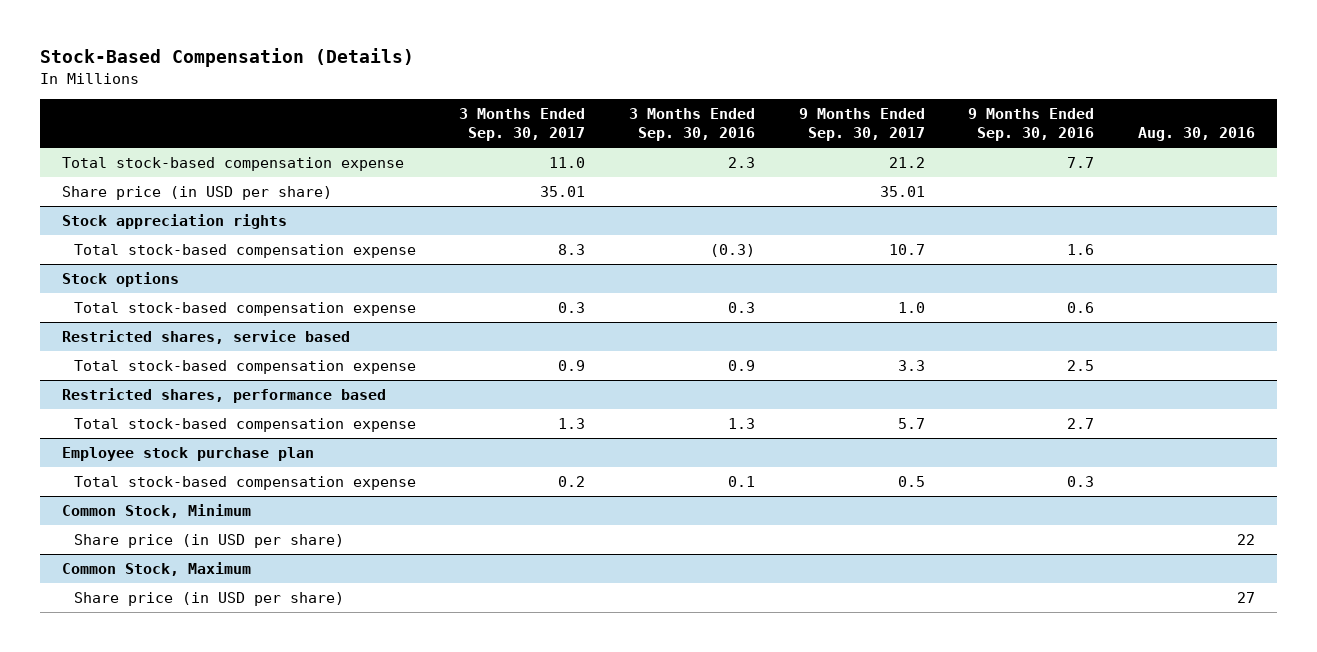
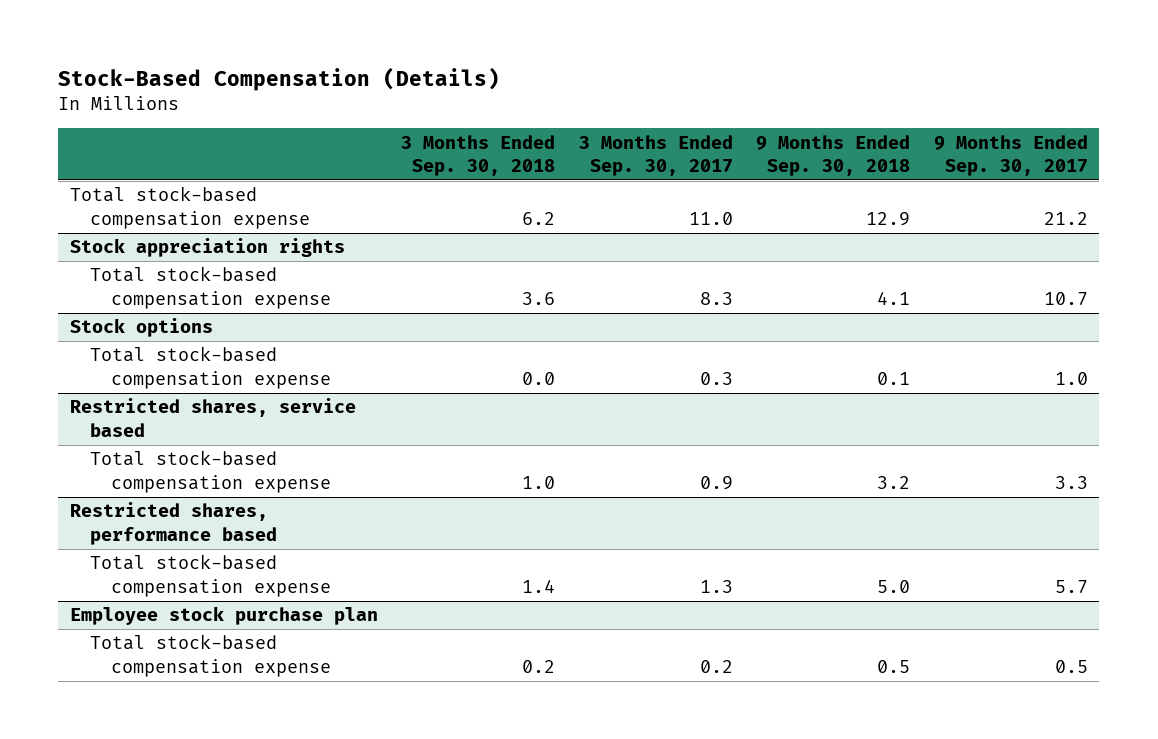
[629,108,756,142] 3 Months Ended Sep. 30, 2016 -> none
[968,108,1095,142] 9 Months Ended Sep. 30, 2016 -> none
[1138,127,1256,142] Aug. 30, 2016 -> none
none -> [401,134,556,177] 3 Months Ended Sep. 30, 2018
none -> [756,134,911,177] 9 Months Ended Sep. 30, 2018
[61,186,332,201] Share price (in USD per share) -> none
[61,504,251,519] Common Stock, Minimum -> none
[73,534,344,549] Share price (in USD per share) -> none
[61,562,251,577] Common Stock, Maximum -> none
[73,592,344,607] Share price (in USD per share) -> none

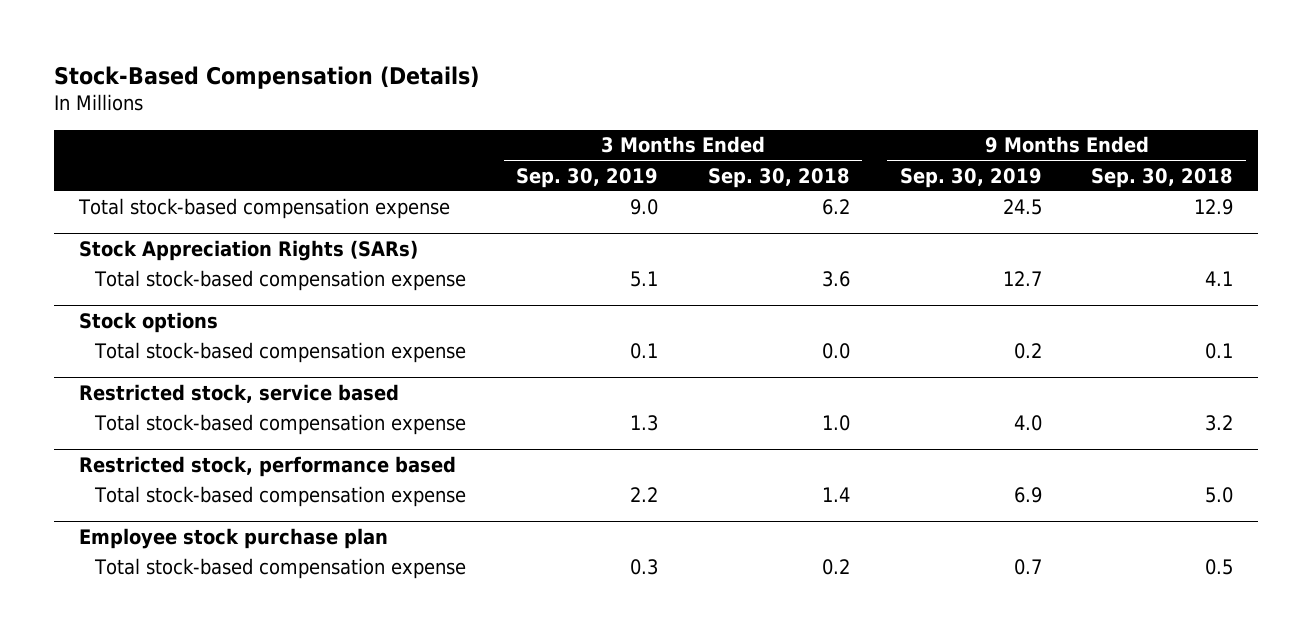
[578,134,733,177] 3 Months Ended Sep. 30, 2017 -> none
[933,134,1088,177] 9 Months Ended Sep. 30, 2017 -> none
none -> [516,167,659,188] Sep. 30, 2019
none -> [899,167,1042,188] Sep. 30, 2019
[69,238,345,258] Stock appreciation rights -> [78,239,418,261] Stock Appreciation Rights (SARs)
[69,398,356,437] Restricted shares, service based -> [78,383,399,403] Restricted stock, service based
[69,502,278,545] Restricted shares, performance based -> [78,455,456,477] Restricted stock, performance based

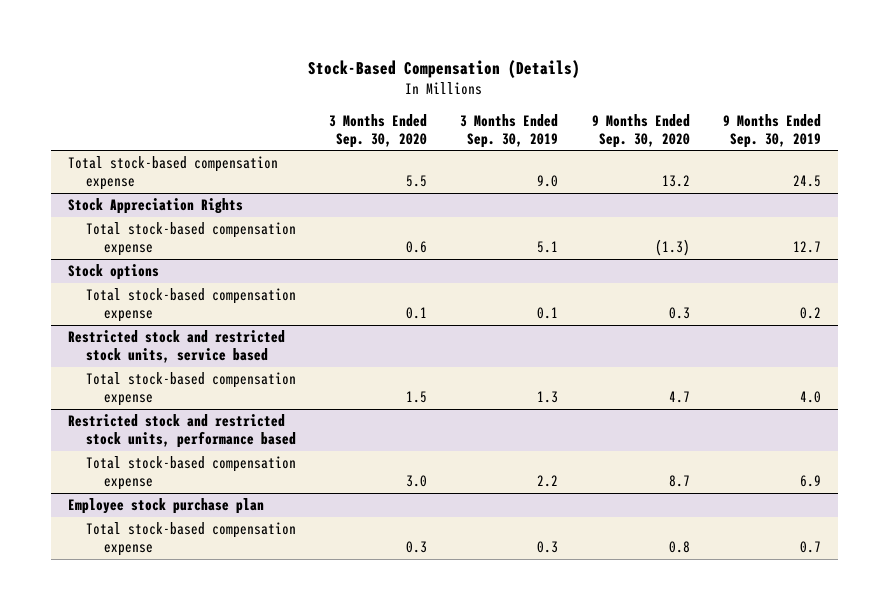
[707,167,850,188] Sep. 30, 2018 -> none
[1091,167,1234,188] Sep. 30, 2018 -> none
none -> [329,113,428,148] 3 Months Ended Sep. 30, 2020
none -> [591,113,690,148] 9 Months Ended Sep. 30, 2020
[78,239,418,261] Stock Appreciation Rights (SARs) -> [67,198,243,215] Stock Appreciation Rights
[78,383,399,403] Restricted stock, service based -> [67,330,285,364] Restricted stock and restricted stock units, service based
[78,455,456,477] Restricted stock, performance based -> [67,414,296,449] Restricted stock and restricted stock units, performance based

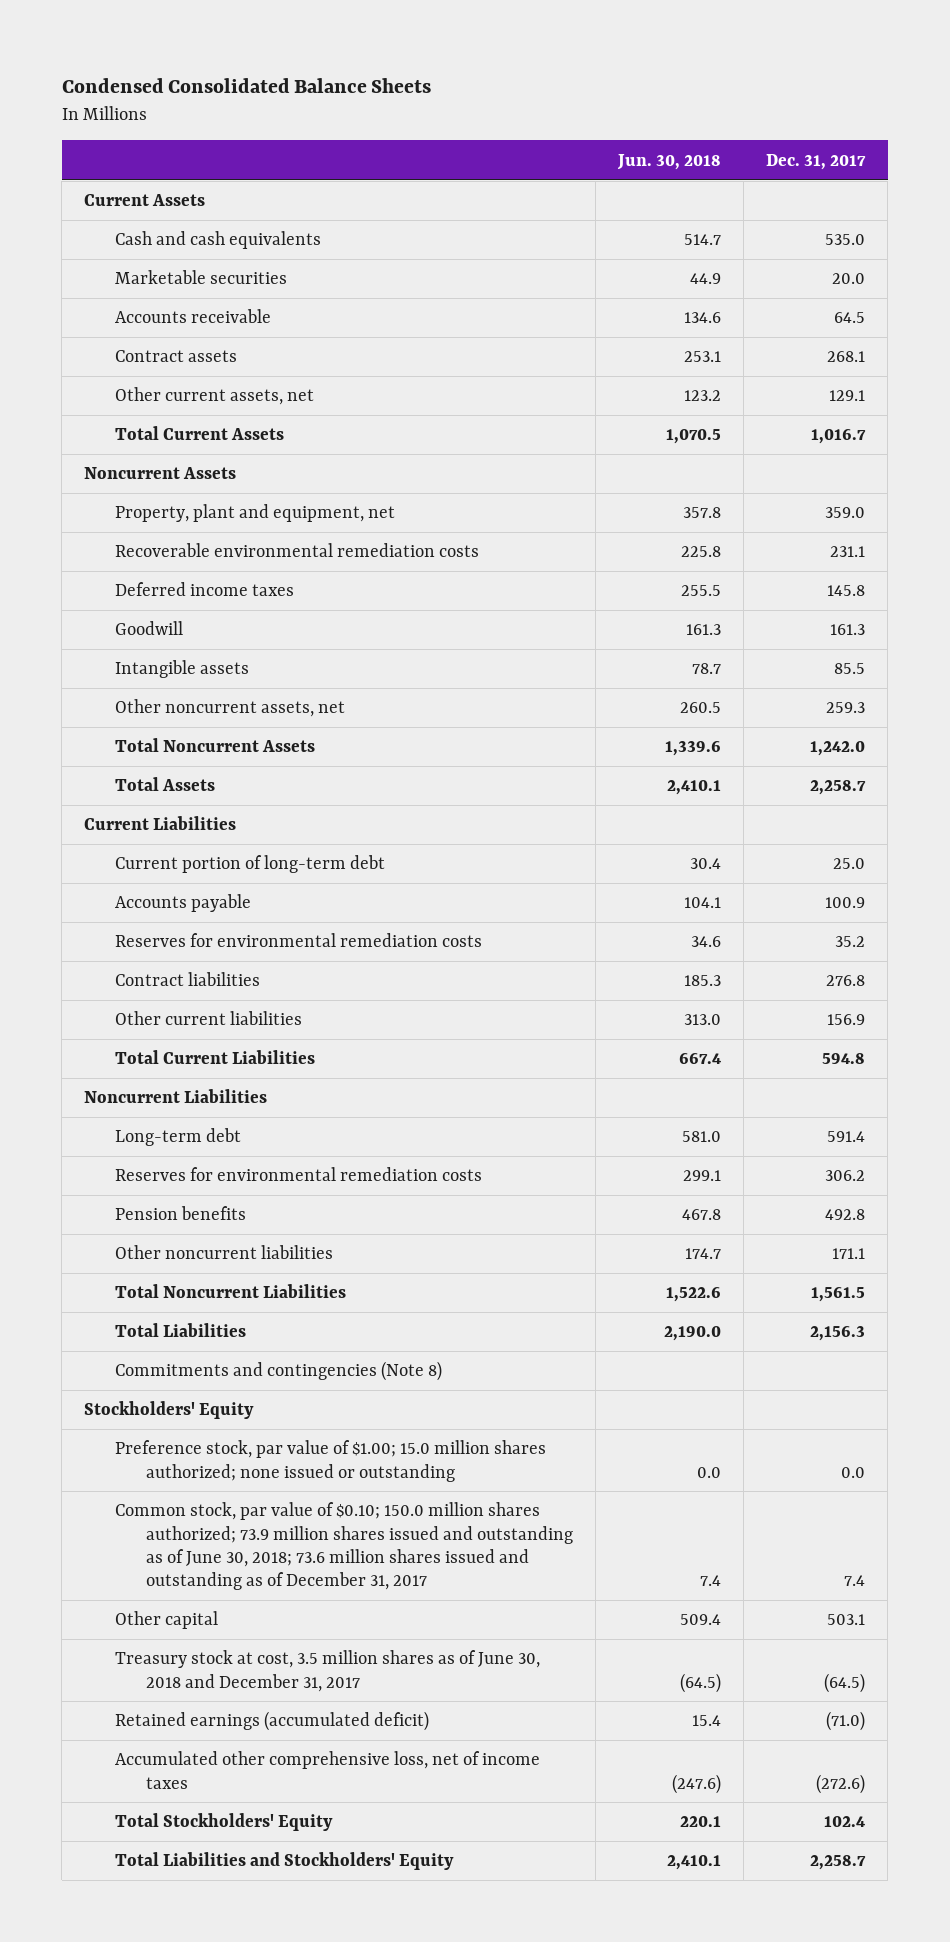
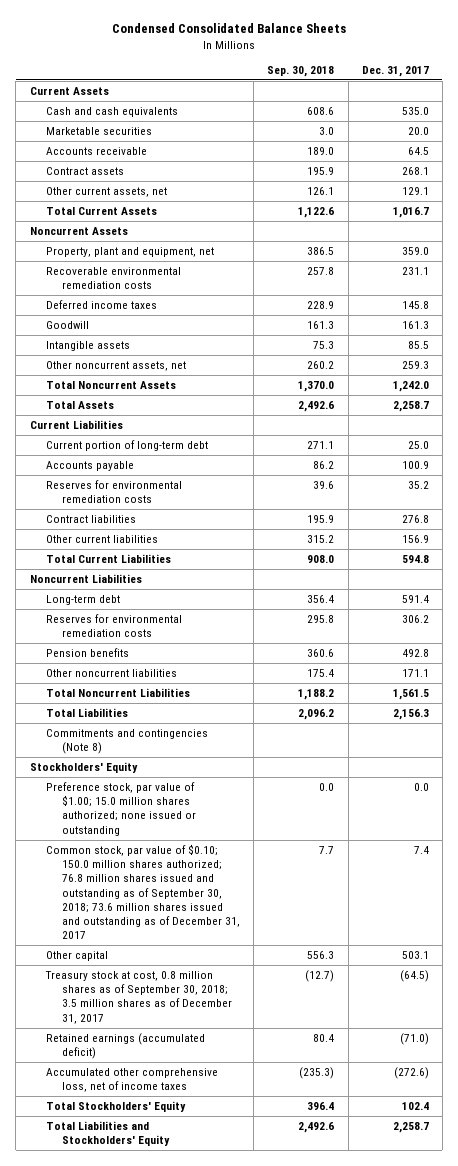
[617,153,722,170] Jun. 30, 2018 -> none
none -> [267,65,335,77] Sep. 30, 2018
[115,1502,573,1590] Common stock, par value of $0.10; 150.0 million shares authorized; 73.9 million shares issued and outstanding as of June 30, 2018; 73.6 million shares issued and outstanding as of December 31, 2017 -> [45,843,240,940] Common stock, par value of $0.10; 150.0 million shares authorized; 76.8 million shares issued and outstanding as of September 30, 2018; 73.6 million shares issued and outstanding as of December 31, 2017
[115,1650,541,1692] Treasury stock at cost, 3.5 million shares as of June 30, 2018 and December 31, 2017 -> [44,970,232,1024] Treasury stock at cost, 0.8 million shares as of September 30, 2018; 3.5 million shares as of December 31, 2017

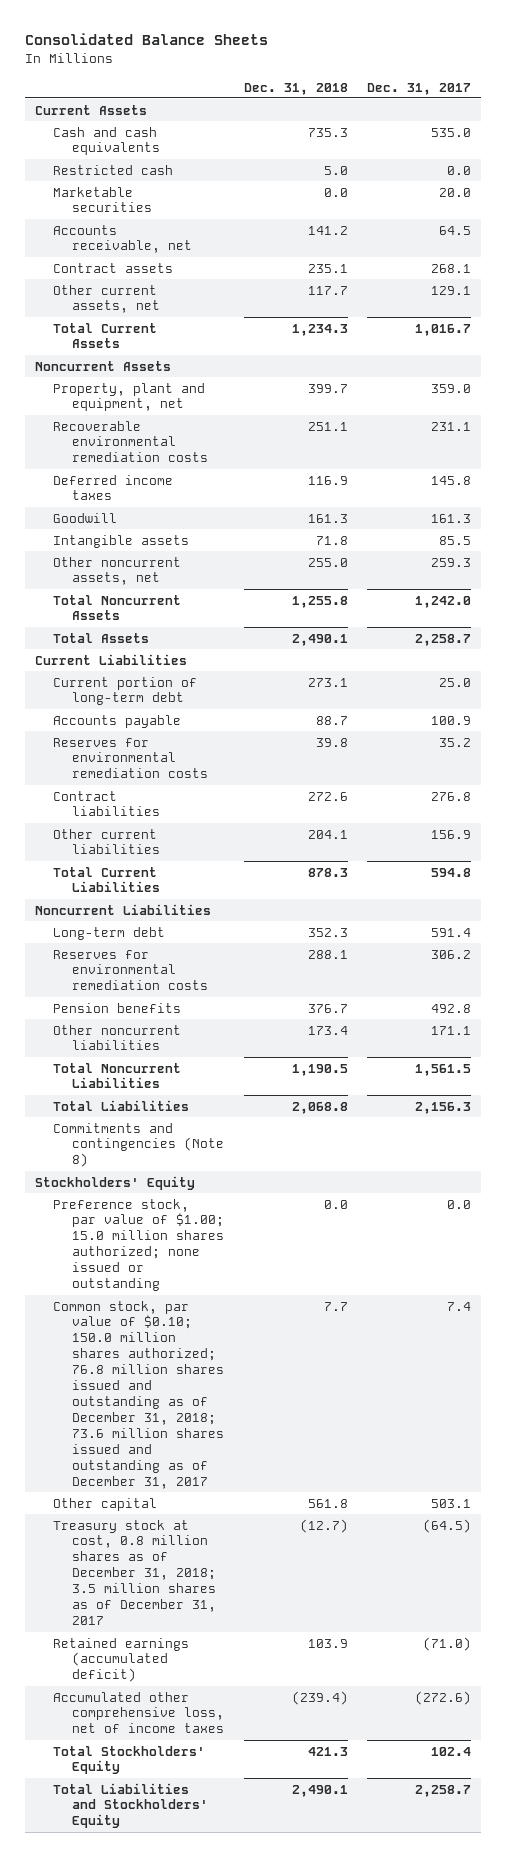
[112,23,347,34] Condensed Consolidated Balance Sheets -> [24,33,268,46] Consolidated Balance Sheets
[267,65,335,77] Sep. 30, 2018 -> none
none -> [243,82,348,95] Dec. 31, 2018
none -> [53,164,174,175] Restricted cash
[45,146,147,155] Accounts receivable -> [53,224,193,254] Accounts receivable, net
[45,843,240,940] Common stock, par value of $0.10; 150.0 million shares authorized; 76.8 million shares issued and outstanding as of September 30, 2018; 73.6 million shares issued and outstanding as of December 31, 2017 -> [53,1300,225,1489] Common stock, par value of $0.10; 150.0 million shares authorized; 76.8 million shares issued and outstanding as of December 31, 2018; 73.6 million shares issued and outstanding as of December 31, 2017
[44,970,232,1024] Treasury stock at cost, 0.8 million shares as of September 30, 2018; 3.5 million shares as of December 31, 2017 -> [53,1519,217,1626] Treasury stock at cost, 0.8 million shares as of December 31, 2018; 3.5 million shares as of December 31, 2017

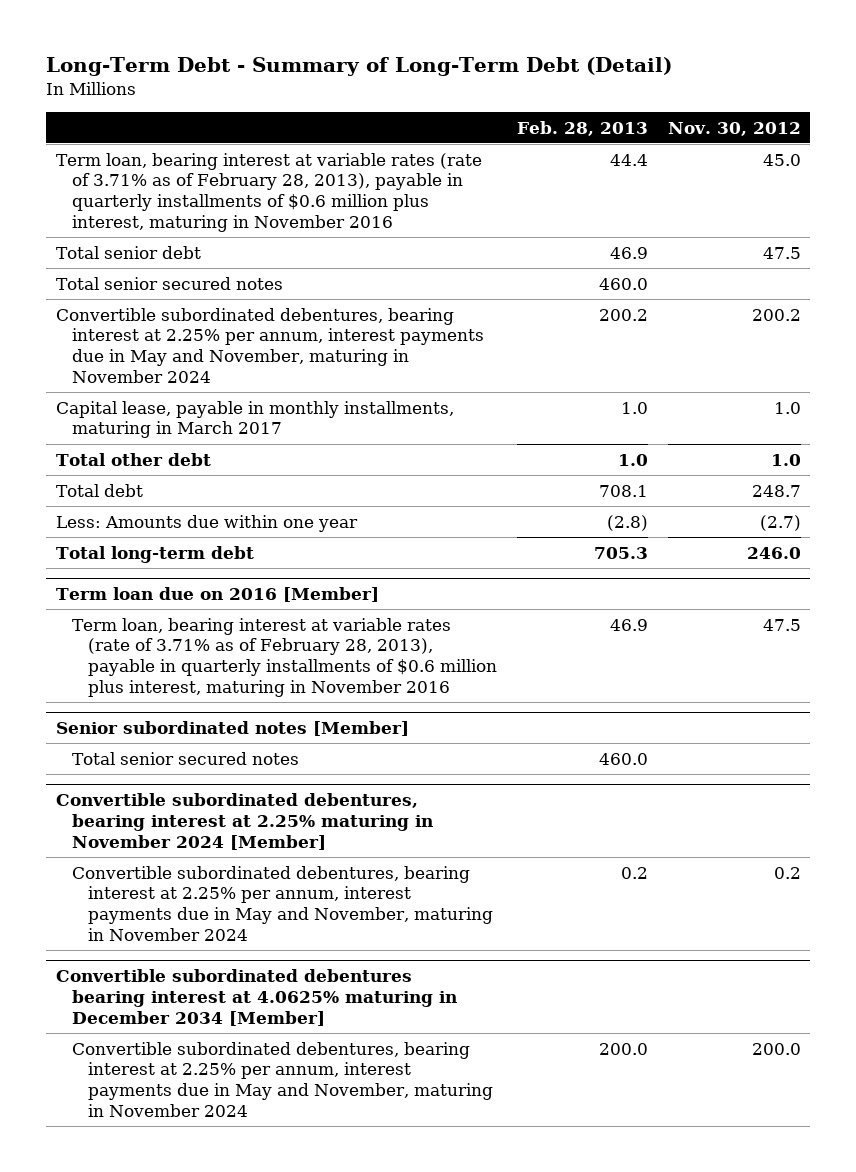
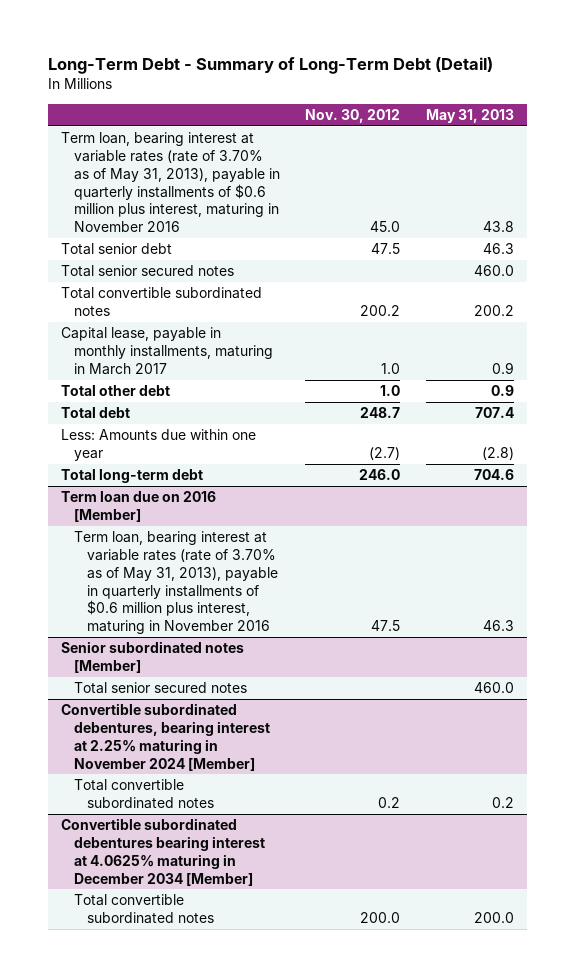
[516,120,648,136] Feb. 28, 2013 -> none
none -> [426,108,515,123] May 31, 2013
[55,152,482,233] Term loan, bearing interest at variable rates (rate of 3.71% as of February 28, 2013), payable in quarterly installments of $0.6 million plus interest, maturing in November 2016 -> [60,132,280,233] Term loan, bearing interest at variable rates (rate of 3.70% as of May 31, 2013), payable in quarterly installments of $0.6 million plus interest, maturing in November 2016
[55,307,485,384] Convertible subordinated debentures, bearing interest at 2.25% per annum, interest payments due in May and November, maturing in November 2024 -> [60,287,262,317] Total convertible subordinated notes
[72,617,498,698] Term loan, bearing interest at variable rates (rate of 3.71% as of February 28, 2013), payable in quarterly installments of $0.6 million plus interest, maturing in November 2016 -> [73,531,278,635] Term loan, bearing interest at variable rates (rate of 3.70% as of May 31, 2013), payable in quarterly installments of $0.6 million plus interest, maturing in November 2016
[72,865,494,942] Convertible subordinated debentures, bearing interest at 2.25% per annum, interest payments due in May and November, maturing in November 2024 -> [73,779,214,810] Total convertible subordinated notes
[72,1041,494,1118] Convertible subordinated debentures, bearing interest at 2.25% per annum, interest payments due in May and November, maturing in November 2024 -> [73,894,214,925] Total convertible subordinated notes

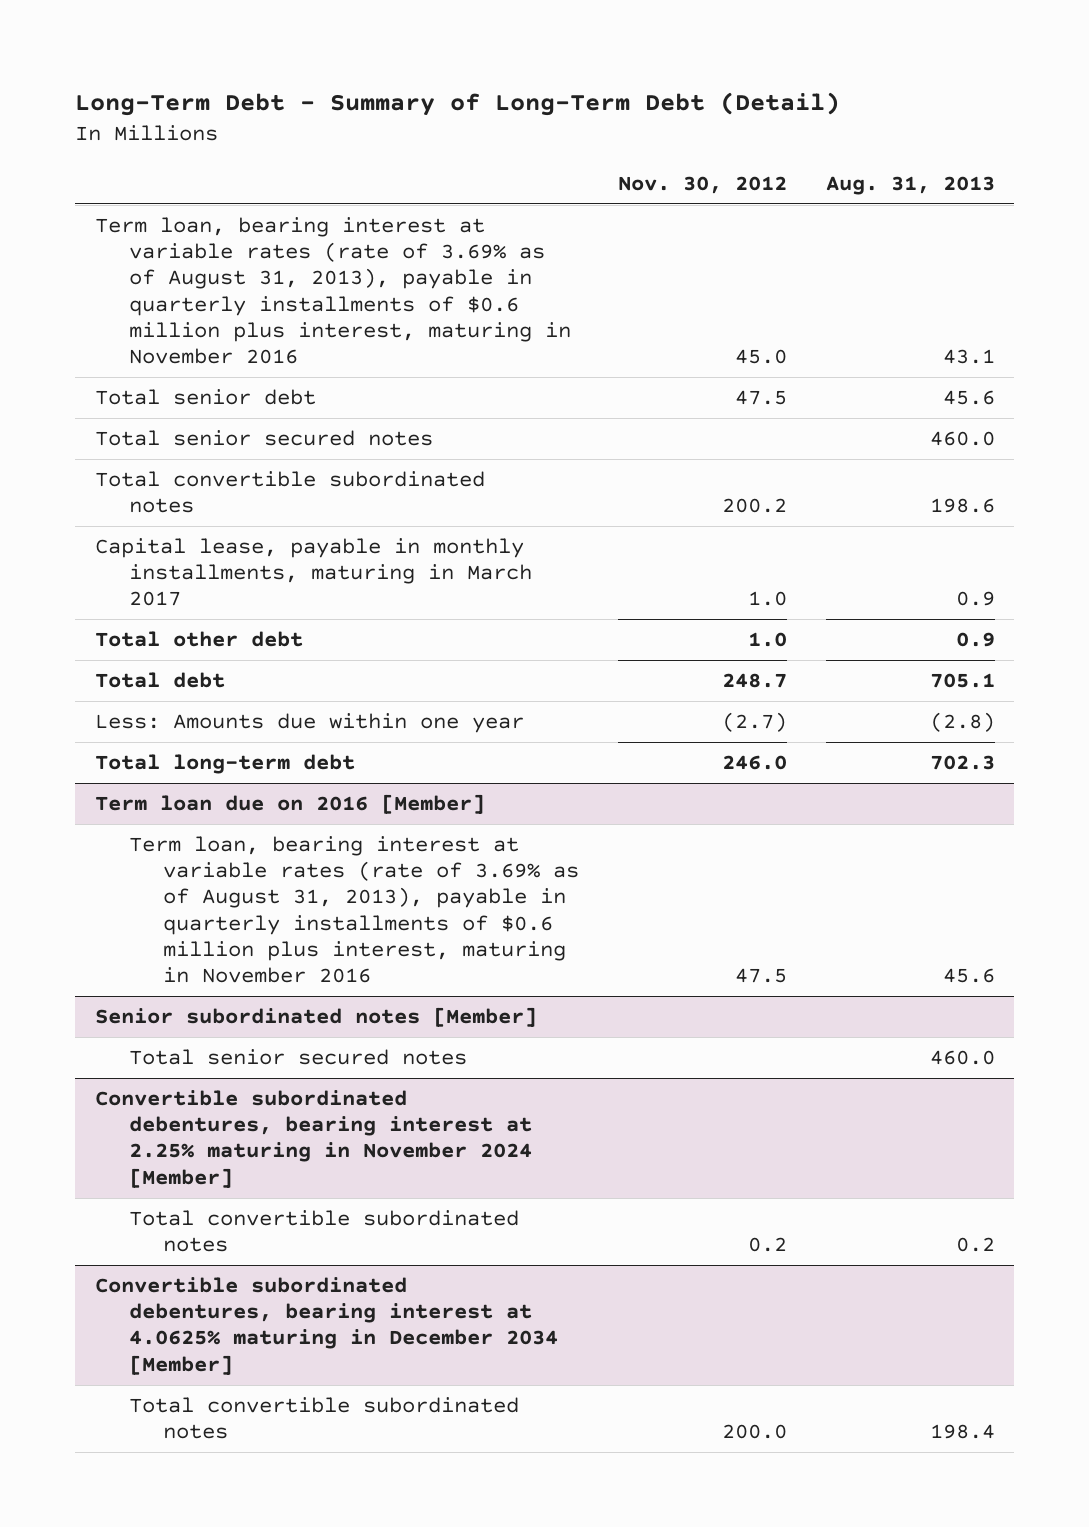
[426,108,515,123] May 31, 2013 -> none
none -> [825,175,995,195] Aug. 31, 2013
[60,132,280,233] Term loan, bearing interest at variable rates (rate of 3.70% as of May 31, 2013), payable in quarterly installments of $0.6 million plus interest, maturing in November 2016 -> [94,217,572,364] Term loan, bearing interest at variable rates (rate of 3.69% as of August 31, 2013), payable in quarterly installments of $0.6 million plus interest, maturing in November 2016
[73,531,278,635] Term loan, bearing interest at variable rates (rate of 3.70% as of May 31, 2013), payable in quarterly installments of $0.6 million plus interest, maturing in November 2016 -> [129,836,580,983] Term loan, bearing interest at variable rates (rate of 3.69% as of August 31, 2013), payable in quarterly installments of $0.6 million plus interest, maturing in November 2016
[60,818,265,886] Convertible subordinated debentures bearing interest at 4.0625% maturing in December 2034 [Member] -> [94,1277,559,1375] Convertible subordinated debentures, bearing interest at 4.0625% maturing in December 2034 [Member]

